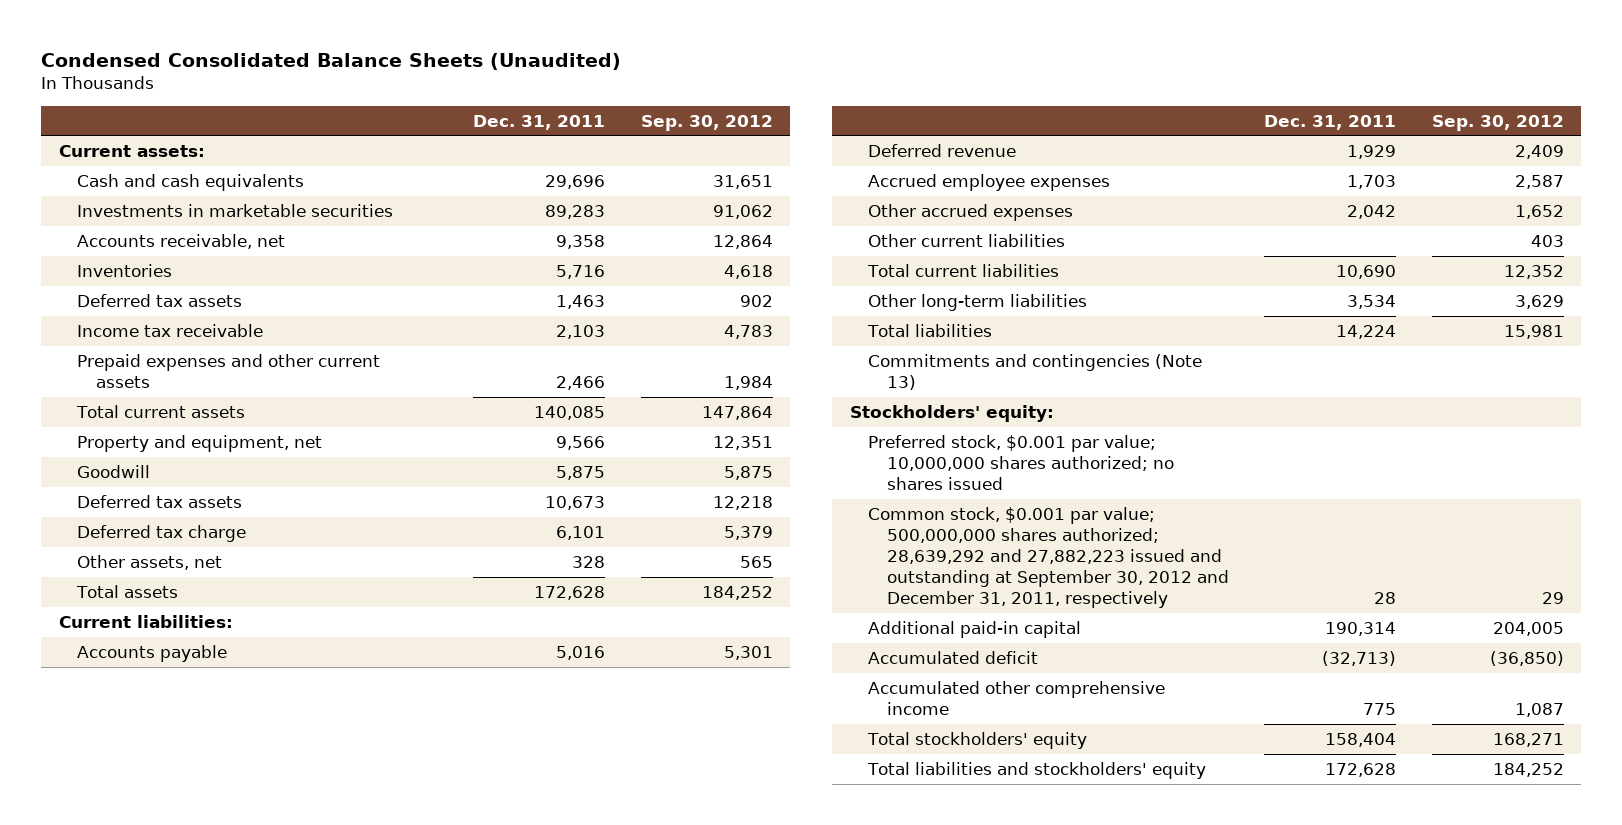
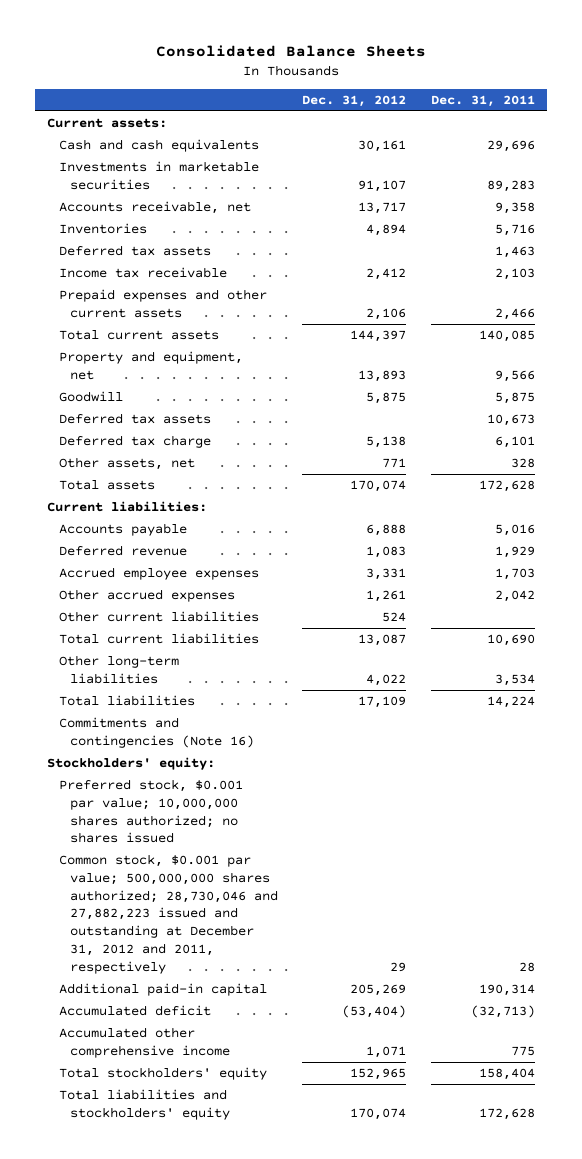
[40,52,621,70] Condensed Consolidated Balance Sheets (Unaudited) -> [155,45,426,58] Consolidated Balance Sheets
[640,114,773,131] Sep. 30, 2012 -> none
none -> [302,94,407,107] Dec. 31, 2012
[868,353,1203,390] Commitments and contingencies (Note 13) -> [58,716,255,748] Commitments and contingencies (Note 16)
[868,506,1229,608] Common stock, $0.001 par value; 500,000,000 shares authorized; 28,639,292 and 27,882,223 issued and outstanding at September 30, 2012 and December 31, 2011, respectively -> [58,853,279,974] Common stock, $0.001 par value; 500,000,000 shares authorized; 28,730,046 and 27,882,223 issued and outstanding at December 31, 2012 and 2011, respectively

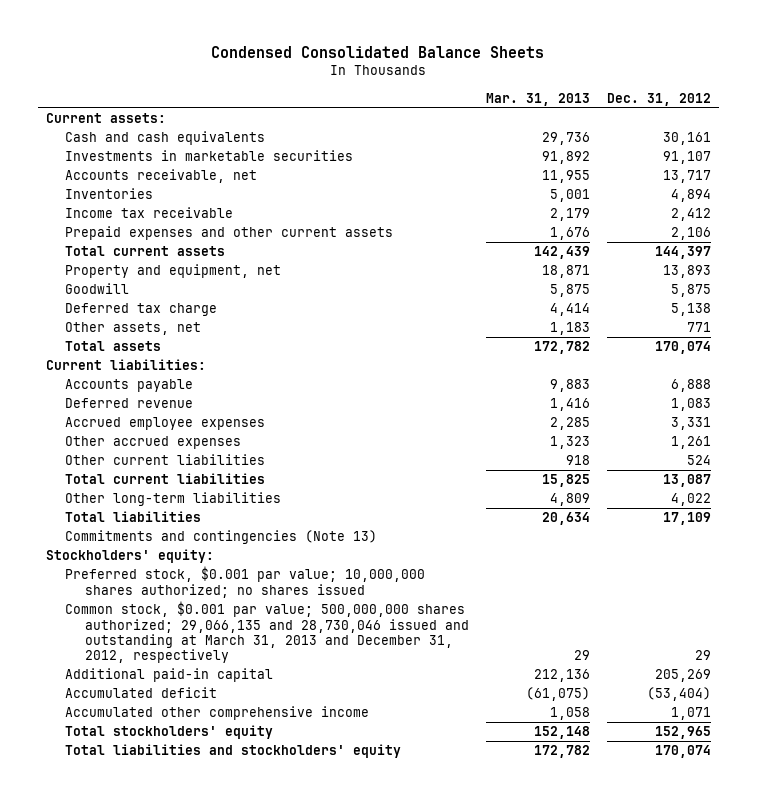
[155,45,426,58] Consolidated Balance Sheets -> [211,45,545,58] Condensed Consolidated Balance Sheets
[430,94,535,107] Dec. 31, 2011 -> none
none -> [485,92,590,106] Mar. 31, 2013
[58,244,211,256] Deferred tax assets -> none
[58,412,211,424] Deferred tax assets -> none
[58,716,255,748] Commitments and contingencies (Note 16) -> [65,530,378,545] Commitments and contingencies (Note 13)
[58,853,279,974] Common stock, $0.001 par value; 500,000,000 shares authorized; 28,730,046 and 27,882,223 issued and outstanding at December 31, 2012 and 2011, respectively -> [65,601,469,664] Common stock, $0.001 par value; 500,000,000 shares authorized; 29,066,135 and 28,730,046 issued and outstanding at March 31, 2013 and December 31, 2012, respectively

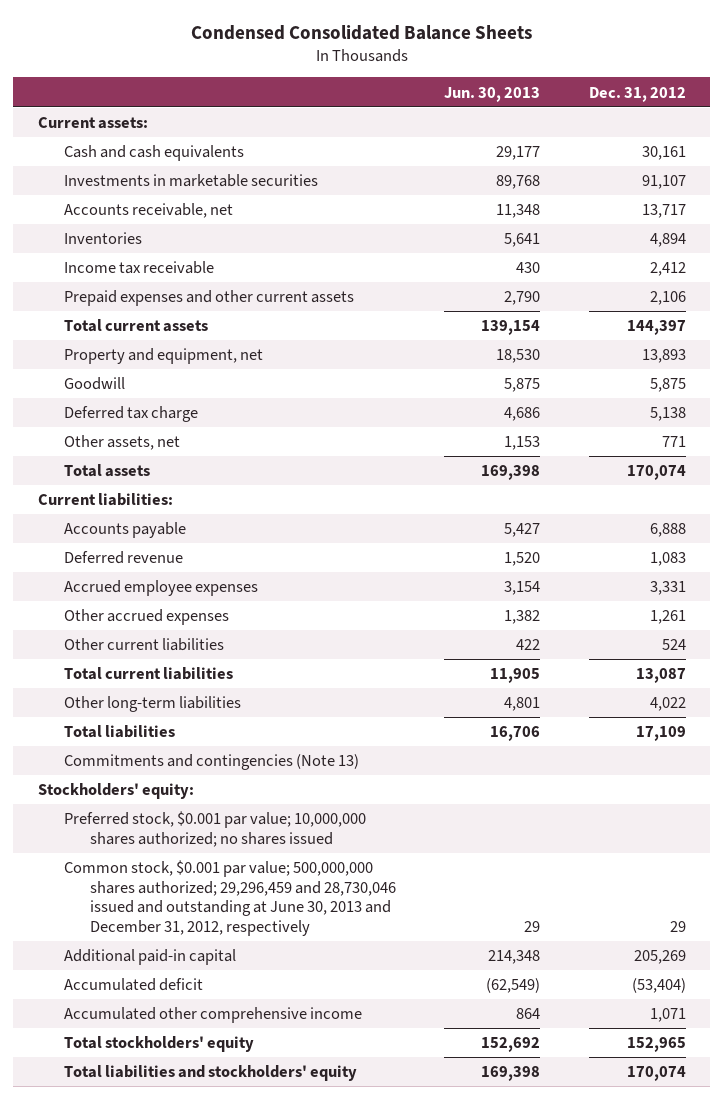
[485,92,590,106] Mar. 31, 2013 -> none
none -> [444,86,541,102] Jun. 30, 2013
[65,601,469,664] Common stock, $0.001 par value; 500,000,000 shares authorized; 29,066,135 and 28,730,046 issued and outstanding at March 31, 2013 and December 31, 2012, respectively -> [63,860,396,936] Common stock, $0.001 par value; 500,000,000 shares authorized; 29,296,459 and 28,730,046 issued and outstanding at June 30, 2013 and December 31, 2012, respectively

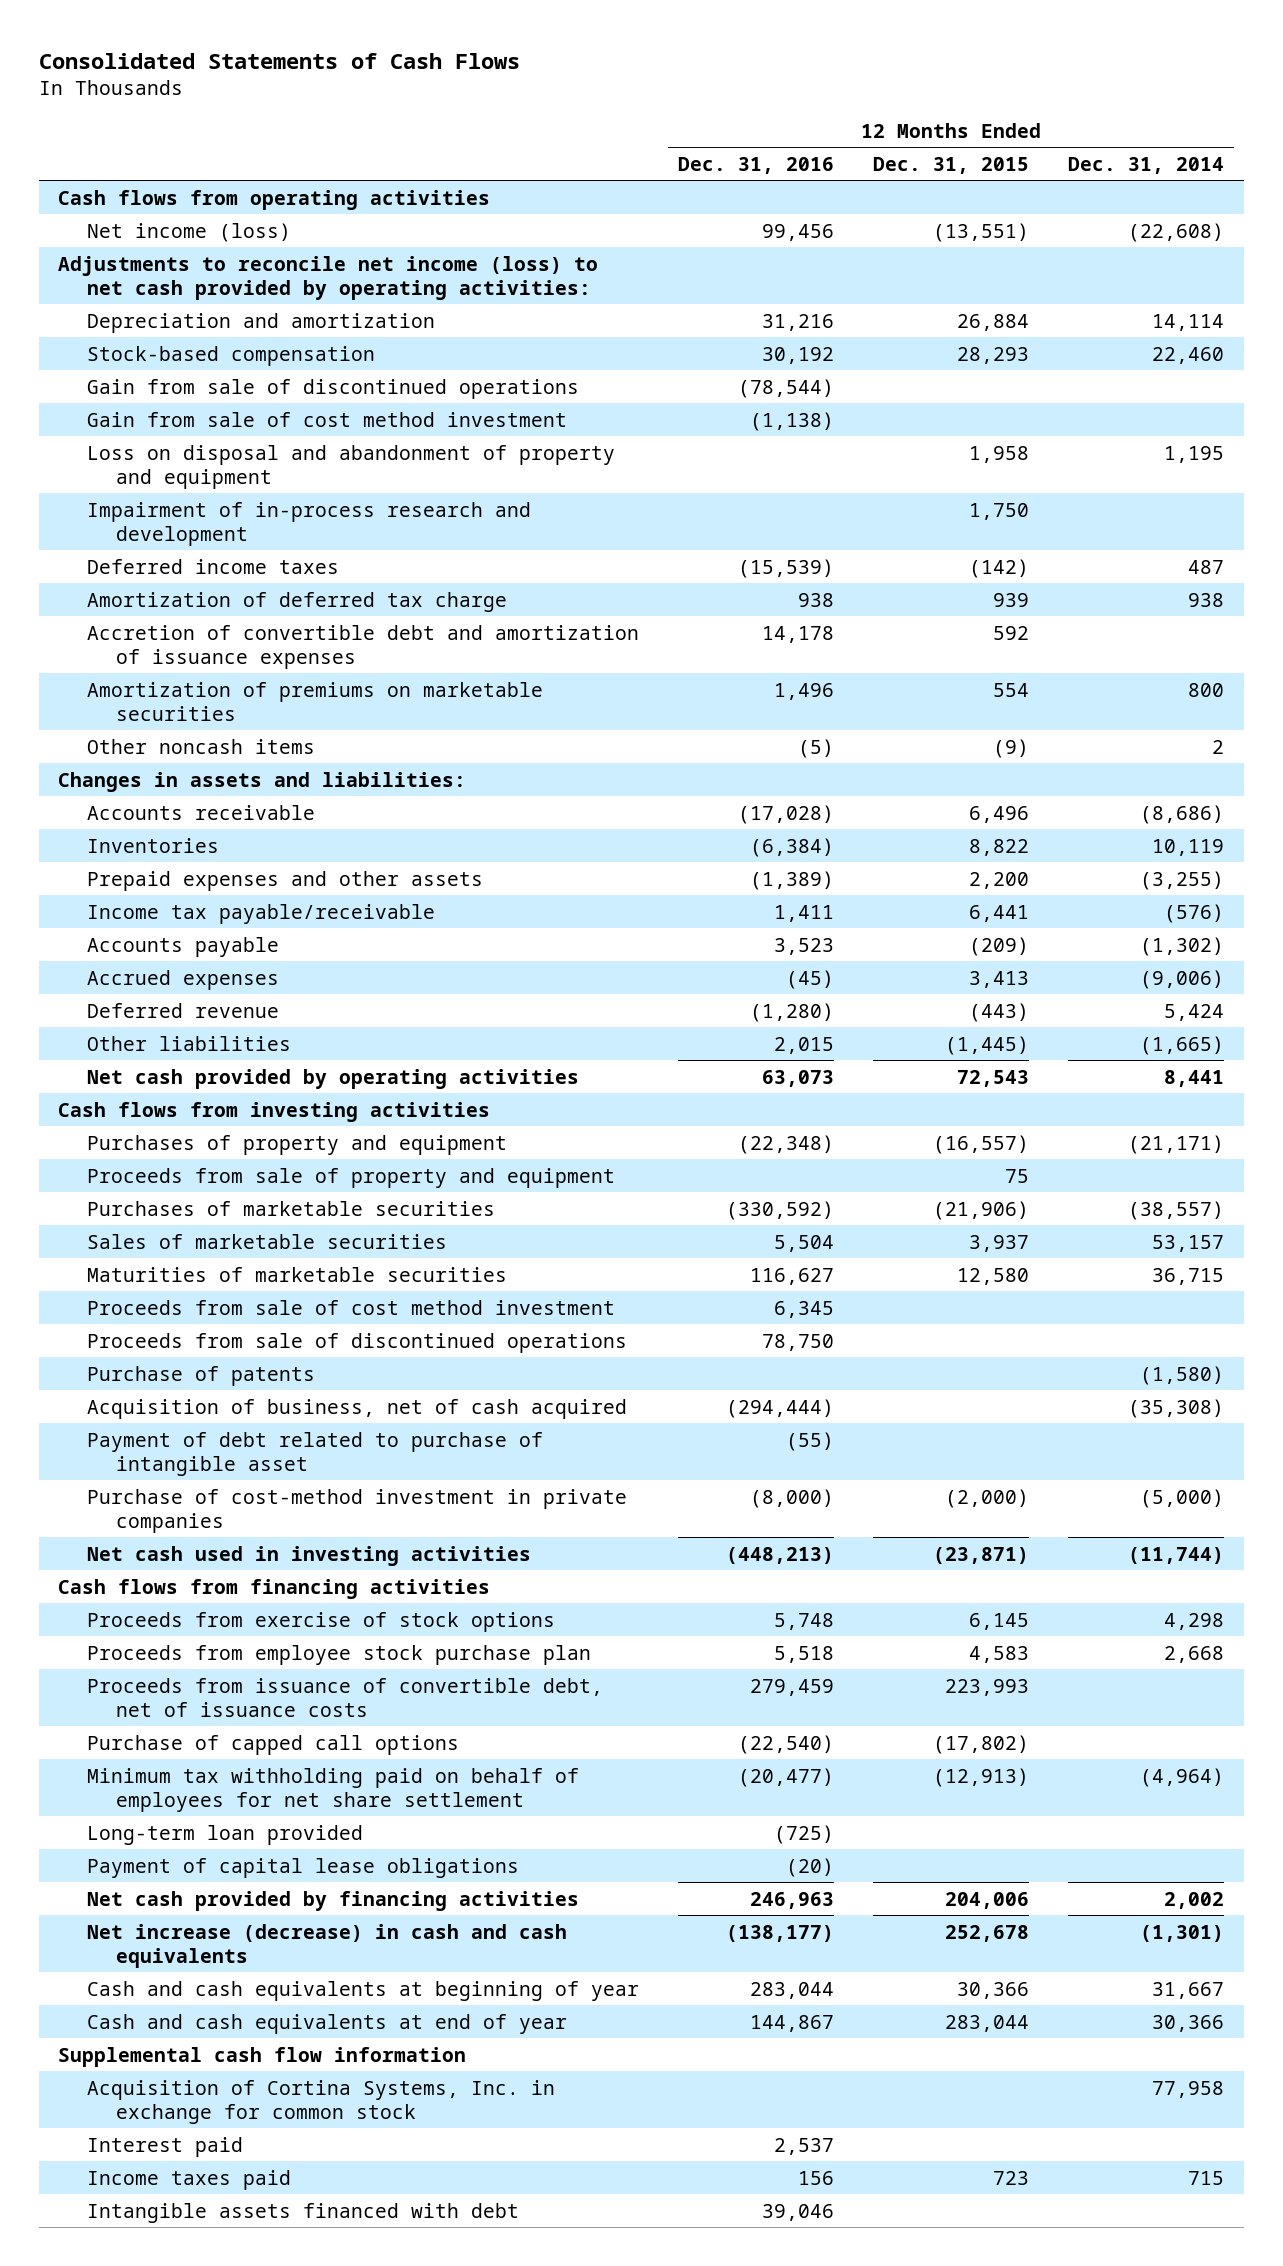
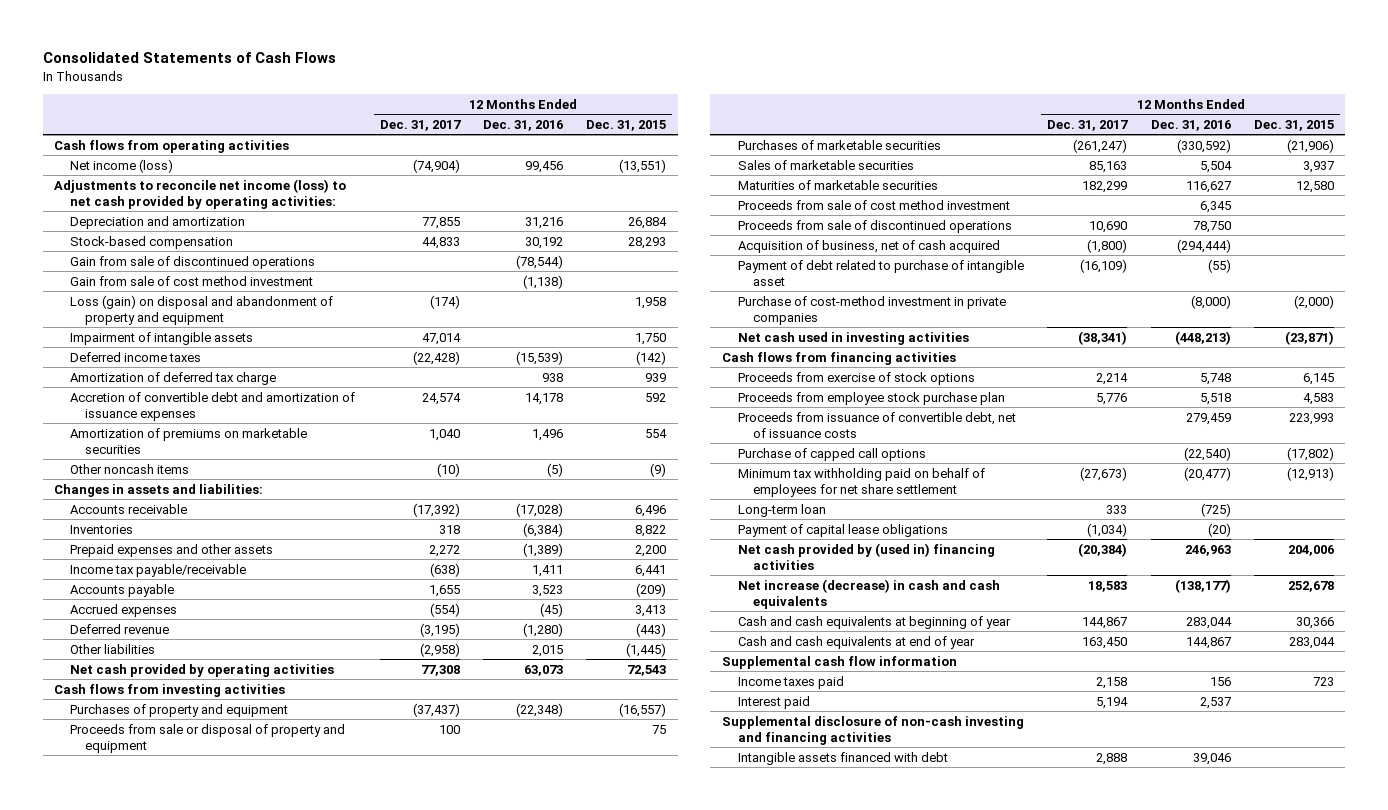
[1068,156,1225,174] Dec. 31, 2014 -> none
none -> [379,119,461,131] Dec. 31, 2017
[86,444,615,489] Loss on disposal and abandonment of property and equipment -> [69,294,333,325] Loss (gain) on disposal and abandonment of property and equipment
[86,501,531,546] Impairment of in-process research and development -> [69,331,253,345] Impairment of intangible assets
[86,1167,615,1188] Proceeds from sale of property and equipment -> [69,723,345,753] Proceeds from sale or disposal of property and equipment
[86,1365,315,1386] Purchase of patents -> none
[86,1824,363,1845] Long-term loan provided -> [737,503,826,517] Long-term loan
[86,1890,579,1911] Net cash provided by financing activities -> [737,542,995,570] Net cash provided by (used in) financing activities
[86,2079,555,2124] Acquisition of Cortina Systems, Inc. in exchange for common stock -> none
[86,2136,243,2157] Interest paid -> [737,695,810,709] Interest paid
none -> [722,715,1025,745] Supplemental disclosure of non-cash investing and financing activities

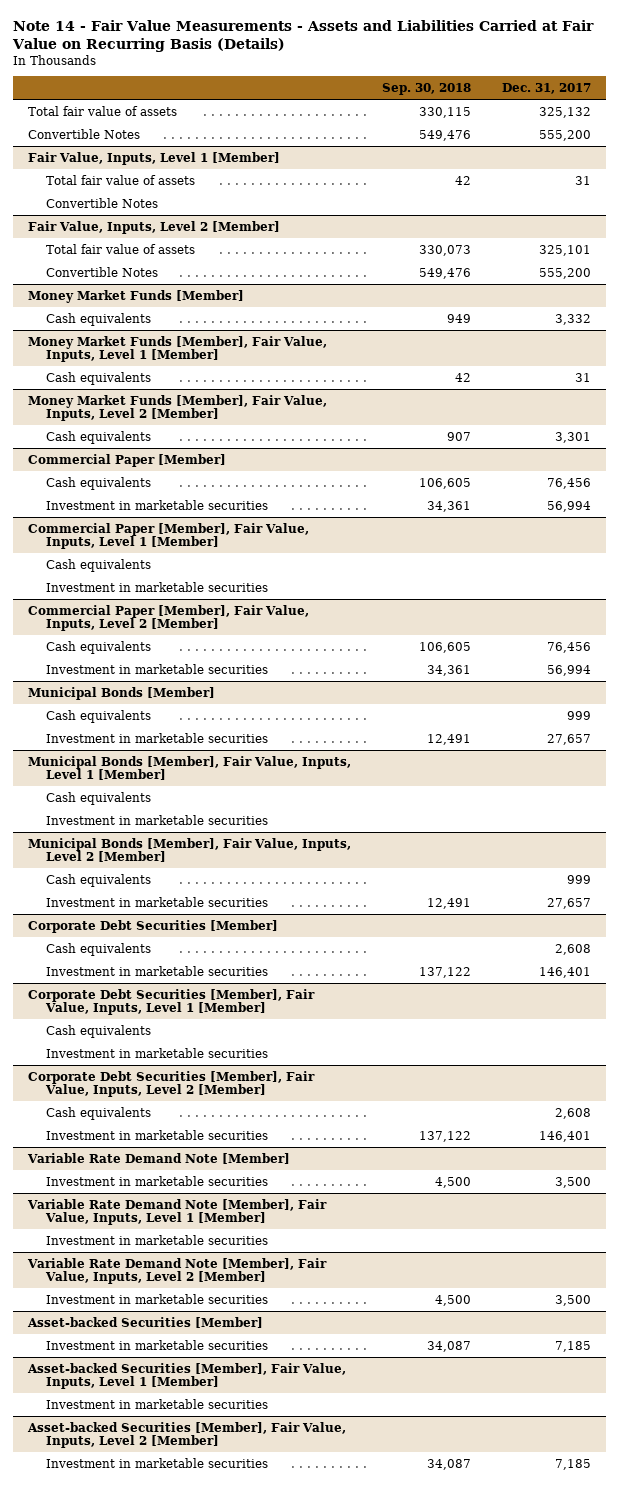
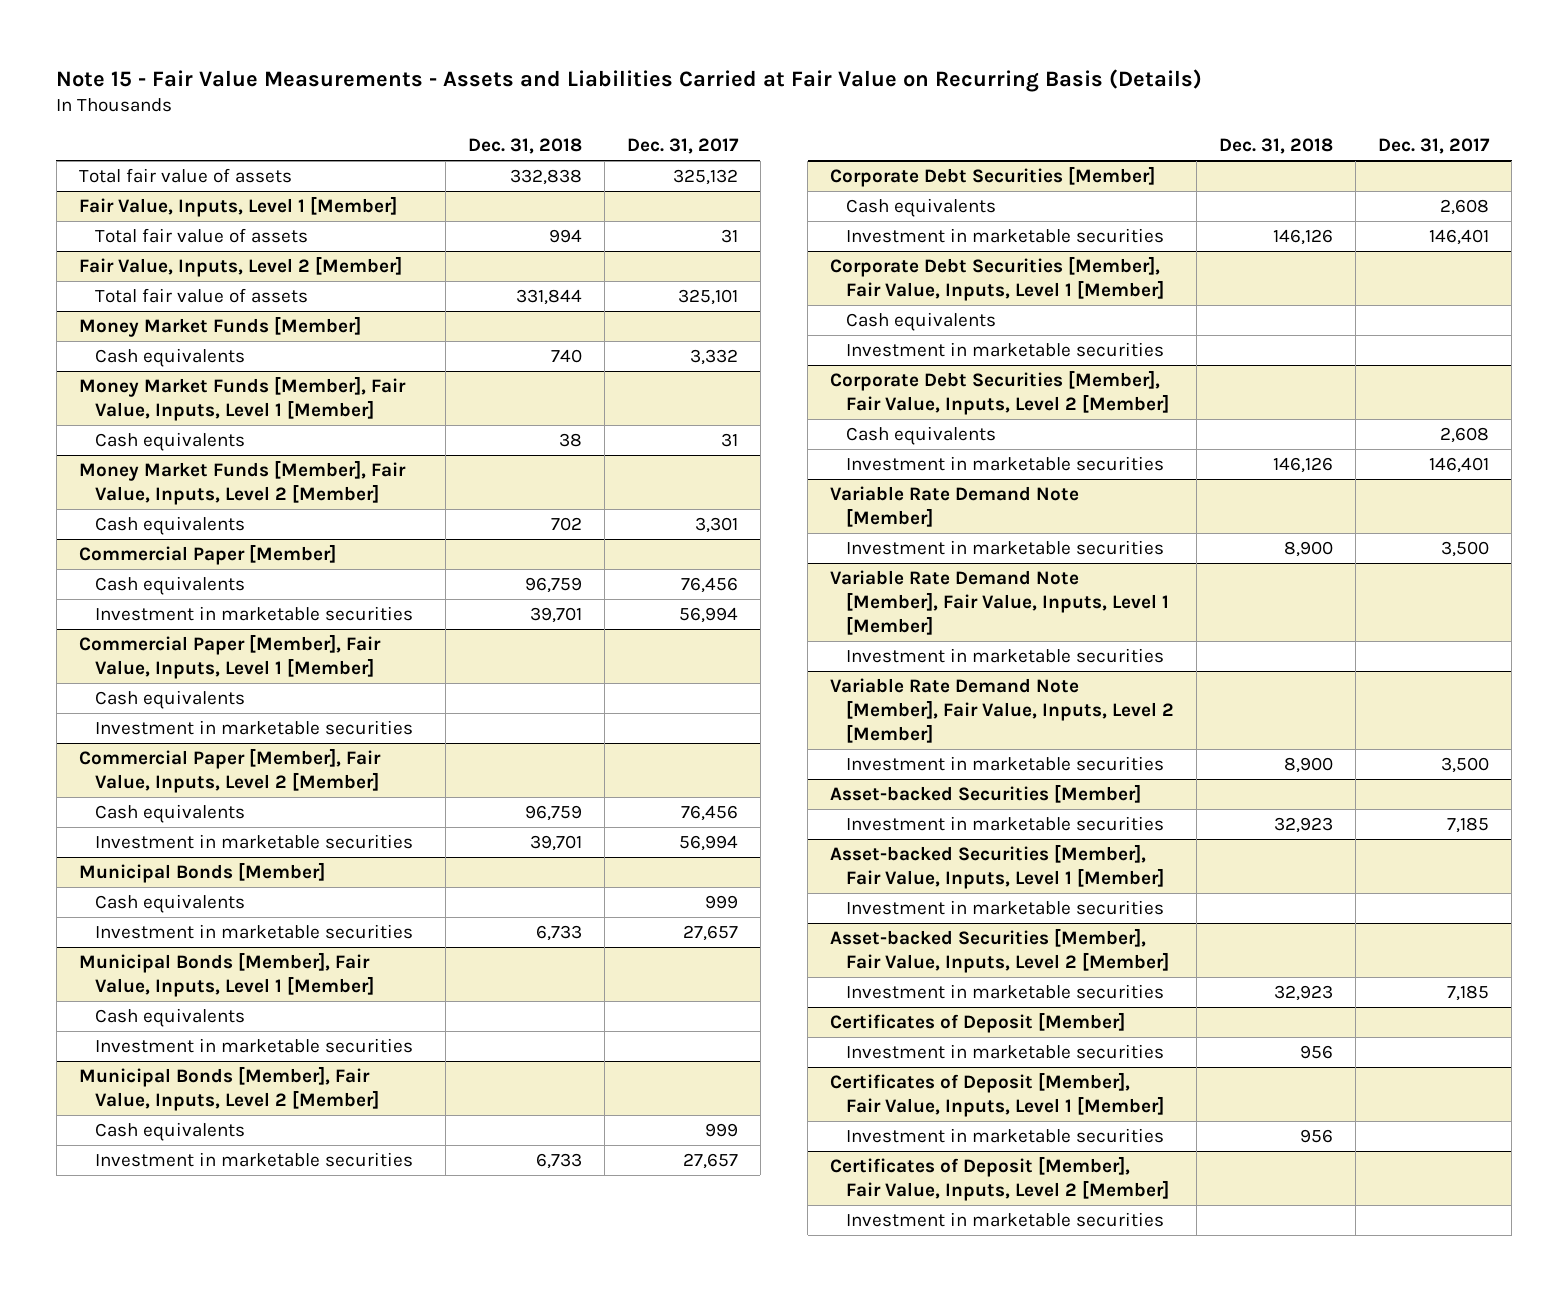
[12,20,595,53] Note 14 - Fair Value Measurements - Assets and Liabilities Carried at Fair Value on Recurring Basis (Details) -> [56,68,1203,92] Note 15 - Fair Value Measurements - Assets and Liabilities Carried at Fair Value on Recurring Basis (Details)
[381,82,471,95] Sep. 30, 2018 -> none
none -> [467,138,582,155] Dec. 31, 2018
[28,128,141,139] Convertible Notes -> none
[46,197,159,208] Convertible Notes -> none
[46,266,159,277] Convertible Notes -> none
none -> [830,1011,1126,1033] Certificates of Deposit [Member]
none -> [846,1043,1165,1059] Investment in marketable securities
none -> [830,1071,1165,1118] Certificates of Deposit [Member], Fair Value, Inputs, Level 1 [Member]
none -> [846,1127,1165,1143] Investment in marketable securities
none -> [830,1155,1170,1202] Certificates of Deposit [Member], Fair Value, Inputs, Level 2 [Member]
none -> [846,1211,1165,1227] Investment in marketable securities

